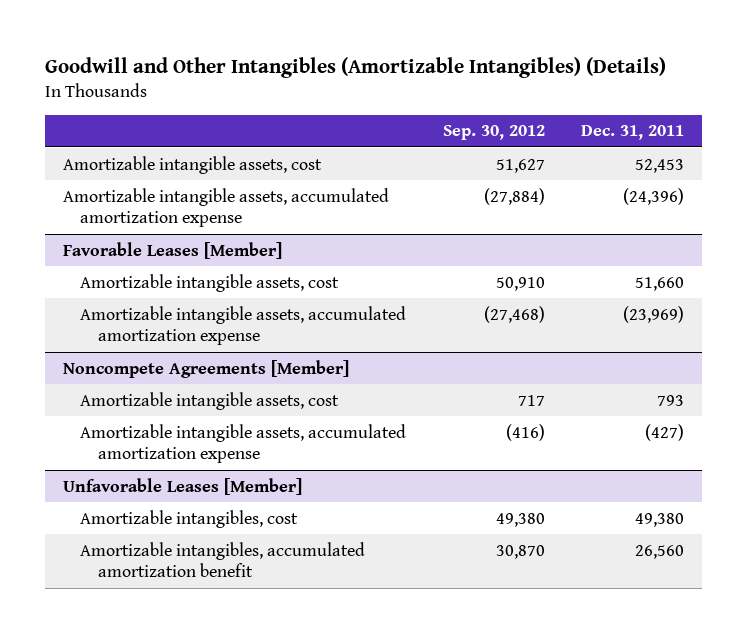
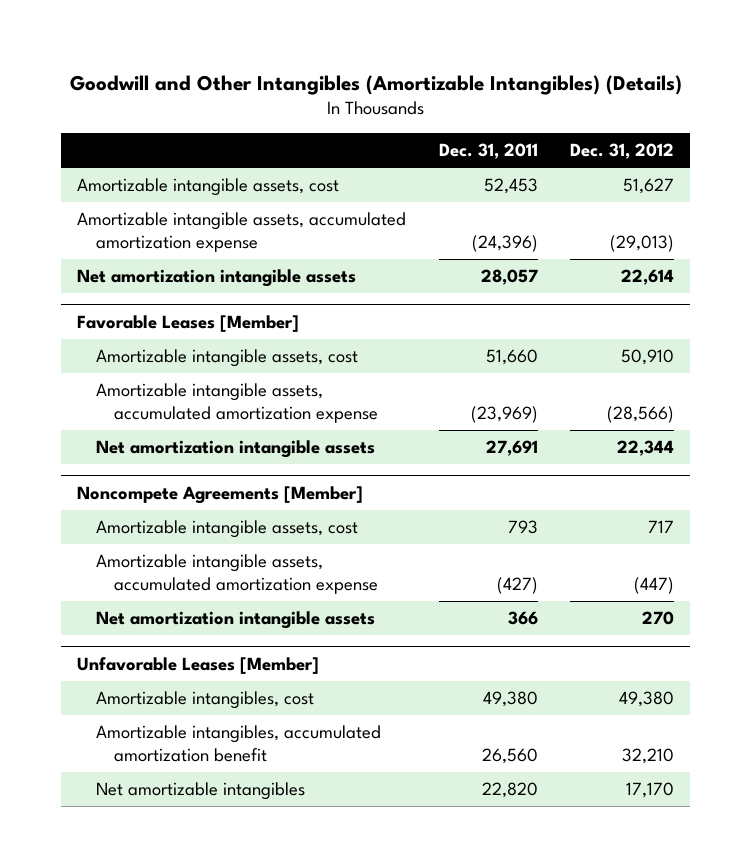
[442,125,545,141] Sep. 30, 2012 -> none
none -> [570,143,675,160] Dec. 31, 2012
none -> [77,269,357,288] Net amortization intangible assets
none -> [95,440,375,459] Net amortization intangible assets
none -> [95,611,375,630] Net amortization intangible assets
none -> [95,782,305,801] Net amortizable intangibles

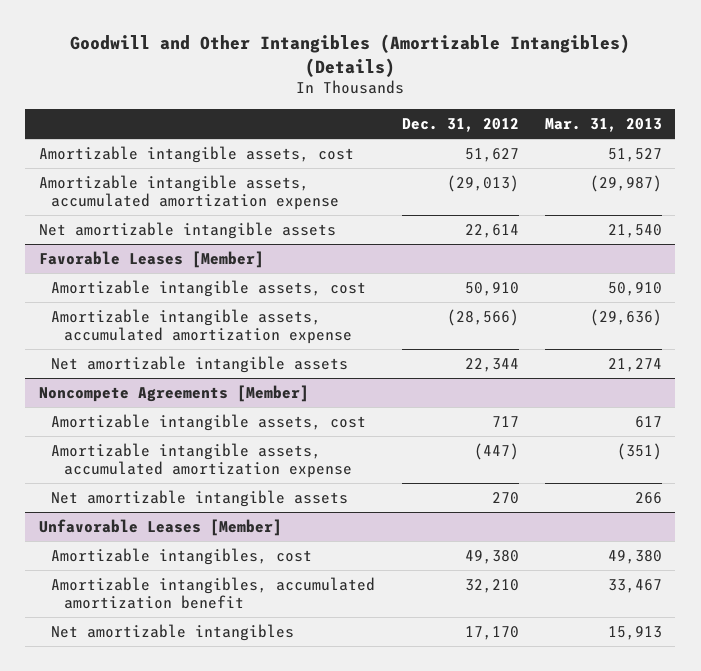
[438,143,538,160] Dec. 31, 2011 -> none
none -> [545,117,663,132] Mar. 31, 2013
[77,269,357,288] Net amortization intangible assets -> [38,222,336,240] Net amortizable intangible assets
[95,440,375,459] Net amortization intangible assets -> [51,356,349,374] Net amortizable intangible assets
[95,611,375,630] Net amortization intangible assets -> [51,490,349,508] Net amortizable intangible assets

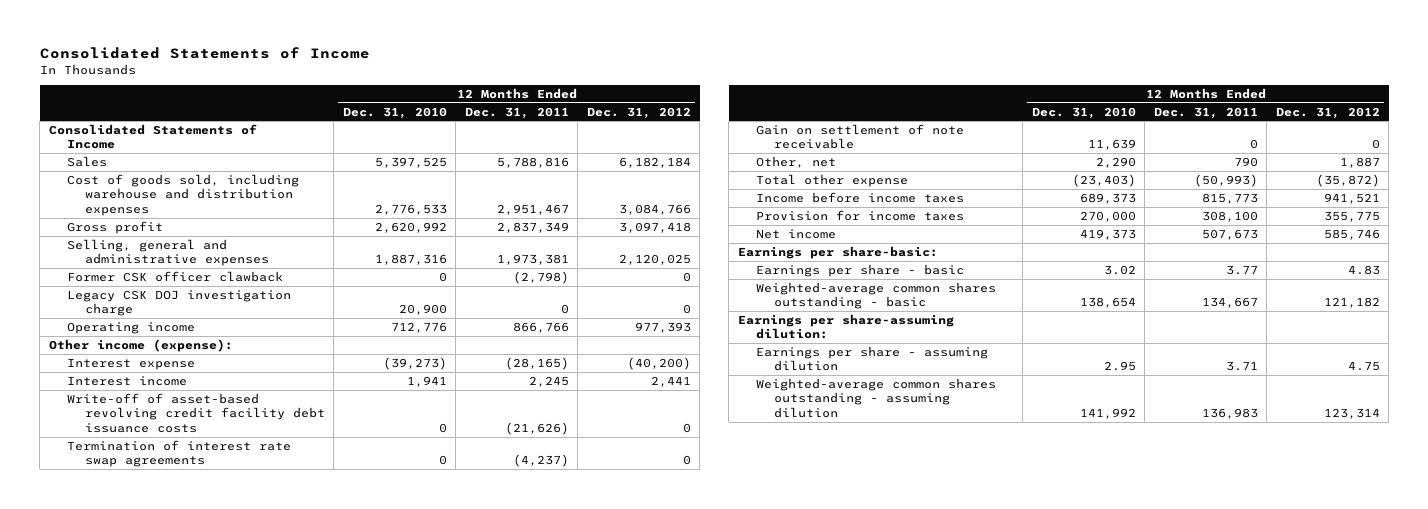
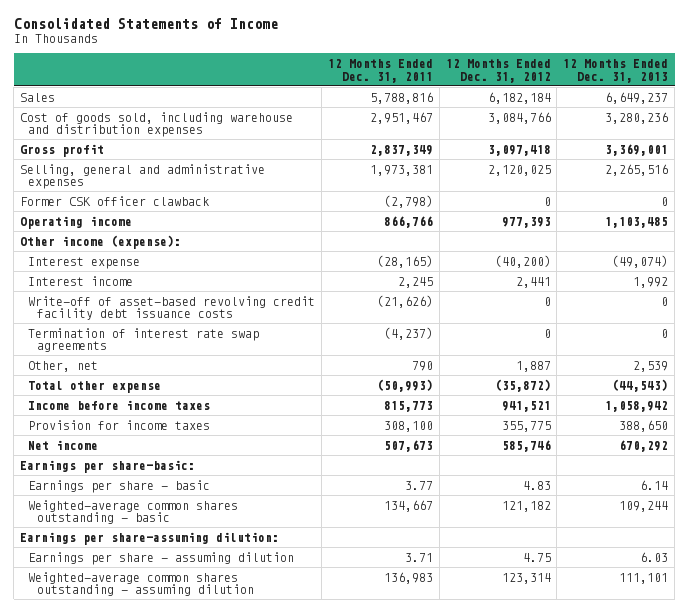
[342,106,447,119] Dec. 31, 2010 -> none
none -> [563,59,669,83] 12 Months Ended Dec. 31, 2013
[48,123,257,150] Consolidated Statements of Income -> none
[66,289,291,317] Legacy CSK DOJ investigation charge -> none
[755,123,964,150] Gain on settlement of note receivable -> none

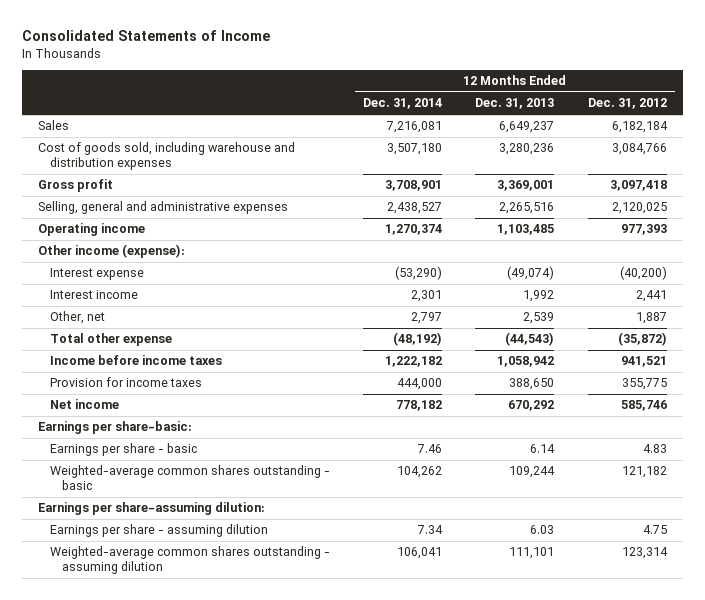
[327,59,433,83] 12 Months Ended Dec. 31, 2011 -> none
none -> [363,98,443,110] Dec. 31, 2014
[19,195,209,206] Former CSK officer clawback -> none
[28,295,316,321] Write-off of asset-based revolving credit facility debt issuance costs -> none
[28,327,260,353] Termination of interest rate swap agreements -> none

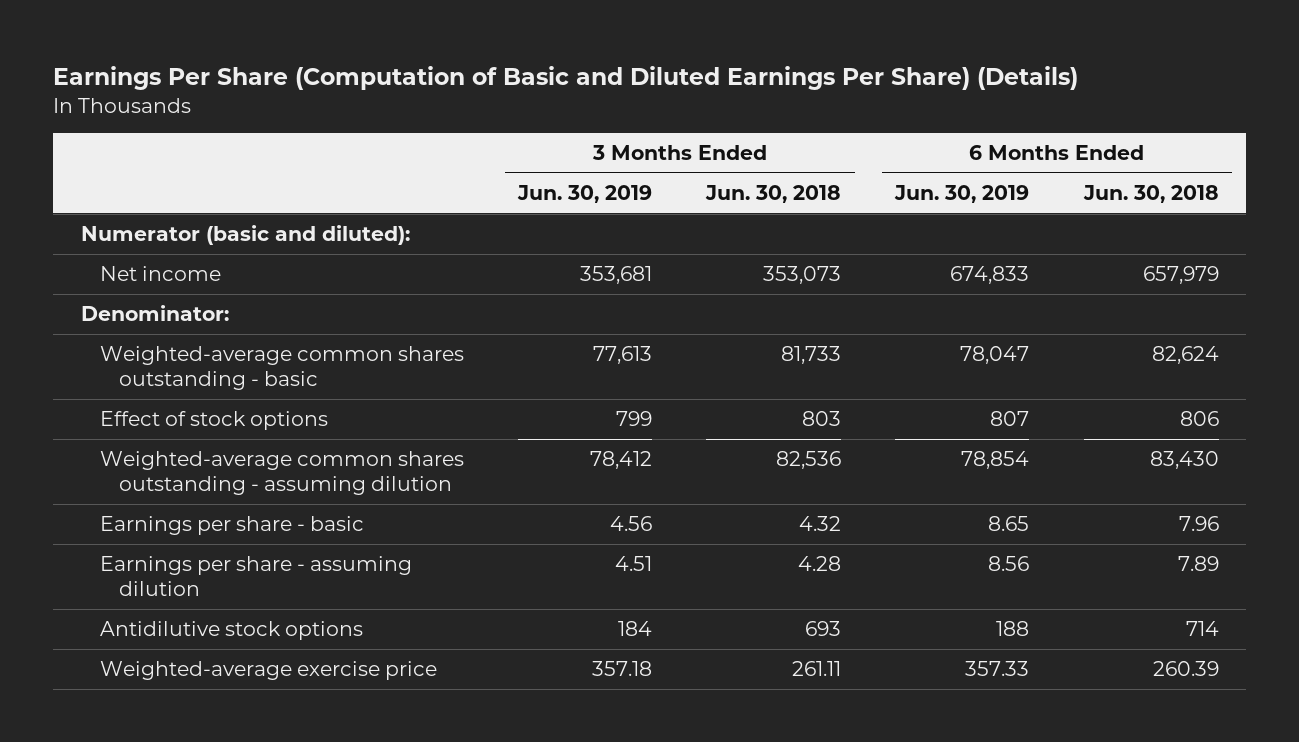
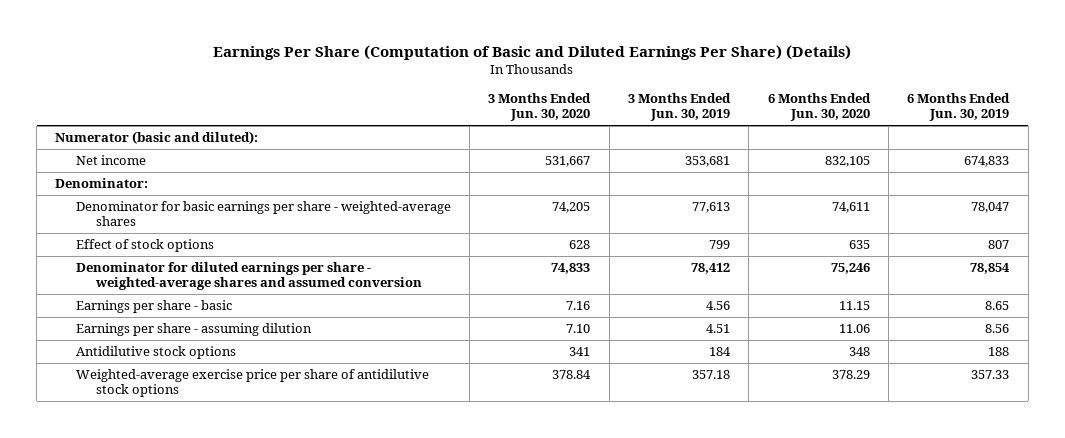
[705,184,842,203] Jun. 30, 2018 -> none
[1082,184,1219,203] Jun. 30, 2018 -> none
none -> [488,93,592,122] 3 Months Ended Jun. 30, 2020
none -> [767,93,871,122] 6 Months Ended Jun. 30, 2020
[99,346,464,390] Weighted-average common shares outstanding - basic -> [75,201,451,227] Denominator for basic earnings per share - weighted-average shares
[99,451,464,495] Weighted-average common shares outstanding - assuming dilution -> [75,262,422,291] Denominator for diluted earnings per share - weighted-average shares and assumed conversion
[99,661,437,681] Weighted-average exercise price -> [75,369,429,398] Weighted-average exercise price per share of antidilutive stock options

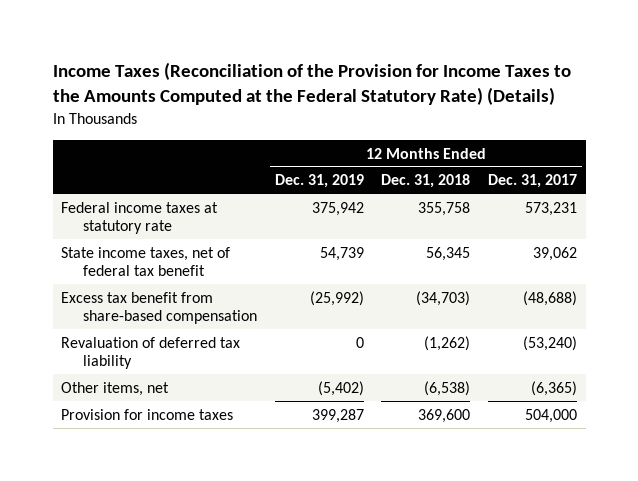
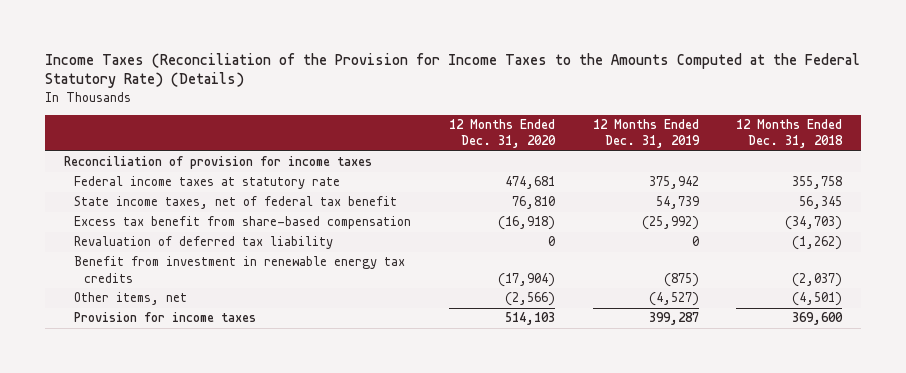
[488,174,578,189] Dec. 31, 2017 -> none
none -> [448,118,556,149] 12 Months Ended Dec. 31, 2020
none -> [63,156,372,170] Reconciliation of provision for income taxes
none -> [74,256,406,283] Benefit from investment in renewable energy tax credits
[317,380,364,396] (5,402) -> [648,292,699,307] (4,527)
[424,380,471,396] (6,538) -> [792,292,843,307] (4,501)

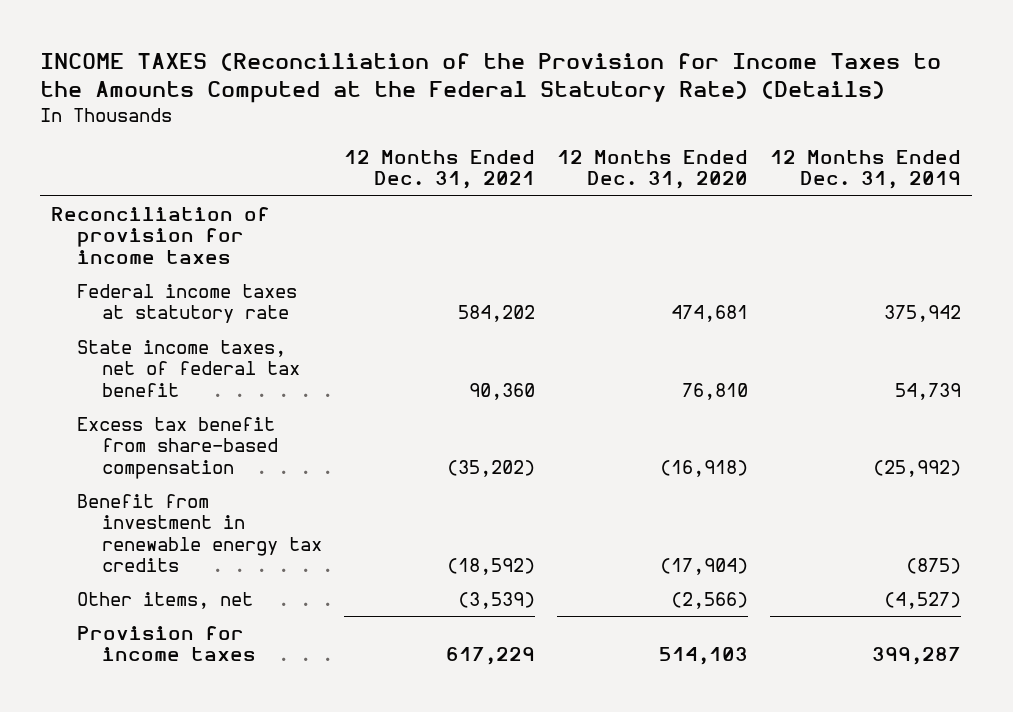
[44,52,860,89] Income Taxes (Reconciliation of the Provision for Income Taxes to the Amounts Computed at the Federal Statutory Rate) (Details) -> [40,52,942,104] INCOME TAXES (Reconciliation of the Provision for Income Taxes to the Amounts Computed at the Federal Statutory Rate) (Details)
[736,118,844,149] 12 Months Ended Dec. 31, 2018 -> none
none -> [344,150,536,190] 12 Months Ended Dec. 31, 2021
[74,236,334,250] Revaluation of deferred tax liability -> none

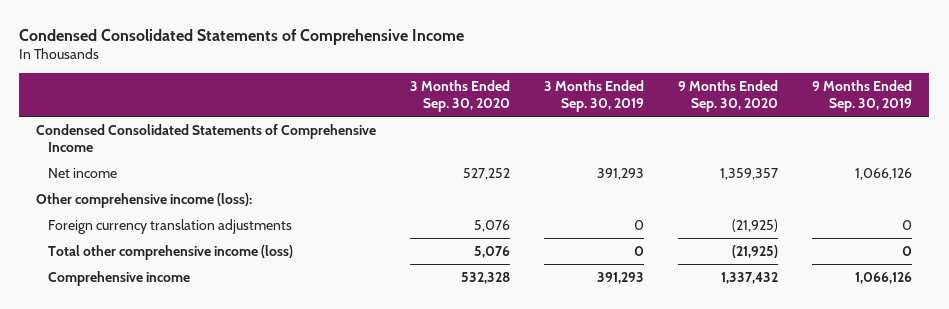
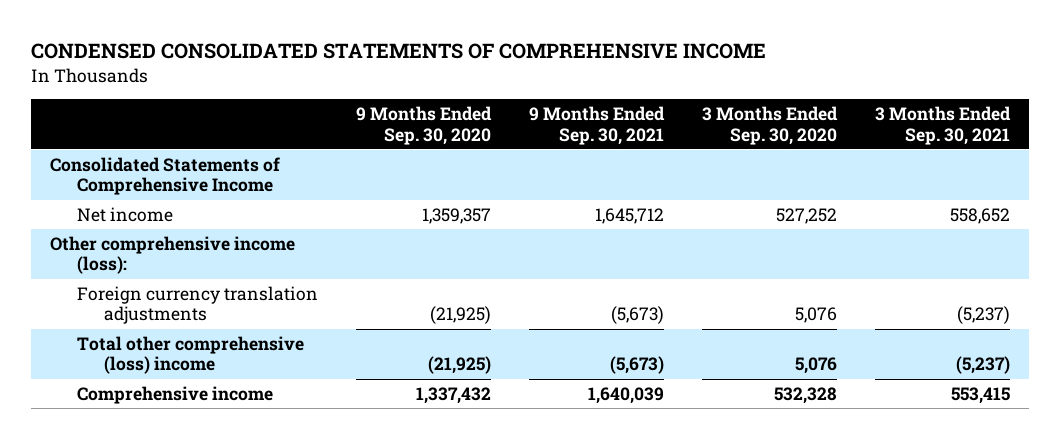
[19,28,465,45] Condensed Consolidated Statements of Comprehensive Income -> [30,43,766,60] CONDENSED CONSOLIDATED STATEMENTS OF COMPREHENSIVE INCOME
[544,80,645,112] 3 Months Ended Sep. 30, 2019 -> none
[812,80,913,112] 9 Months Ended Sep. 30, 2019 -> none
none -> [528,106,665,145] 9 Months Ended Sep. 30, 2021
none -> [875,106,1012,145] 3 Months Ended Sep. 30, 2021
[36,124,377,152] Condensed Consolidated Statements of Comprehensive Income -> [50,156,281,196] Consolidated Statements of Comprehensive Income
[47,245,293,261] Total other comprehensive income (loss) -> [76,335,304,375] Total other comprehensive (loss) income

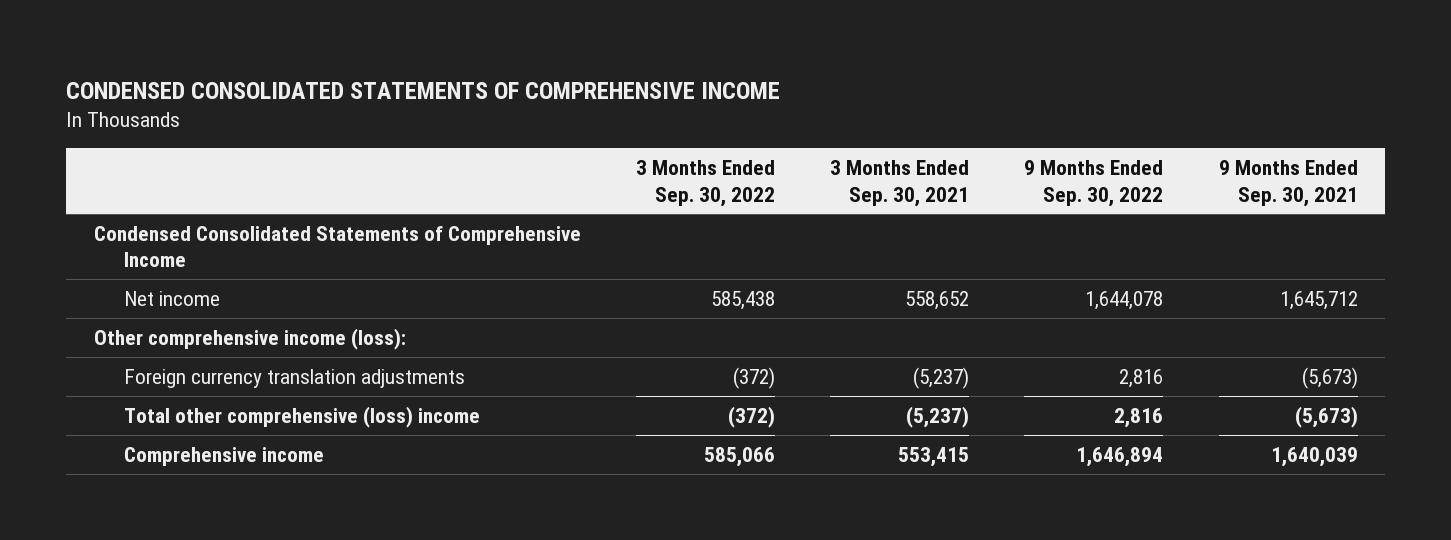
[355,106,492,145] 9 Months Ended Sep. 30, 2020 -> none
[702,106,839,145] 3 Months Ended Sep. 30, 2020 -> none
none -> [636,159,776,207] 3 Months Ended Sep. 30, 2022
none -> [1024,159,1164,207] 9 Months Ended Sep. 30, 2022
[50,156,281,196] Consolidated Statements of Comprehensive Income -> [93,225,581,268] Condensed Consolidated Statements of Comprehensive Income

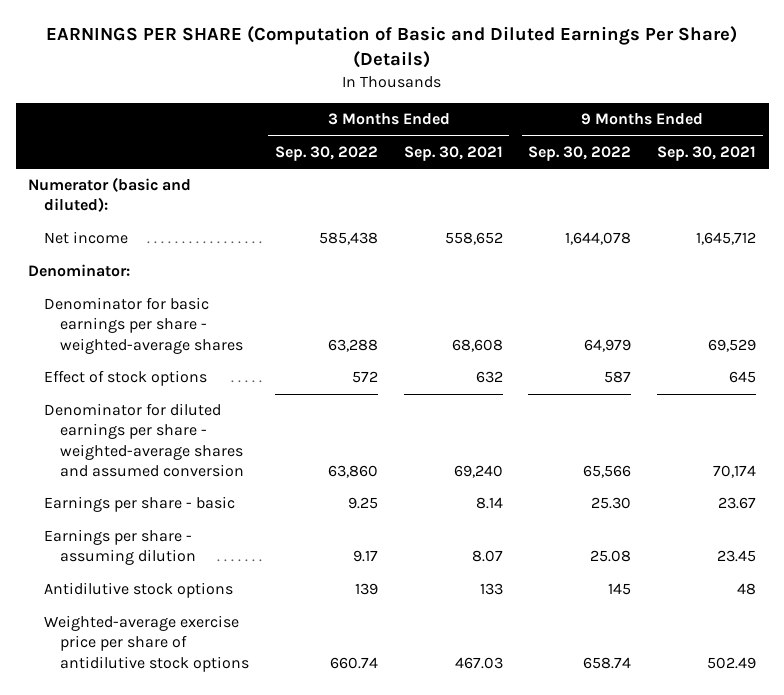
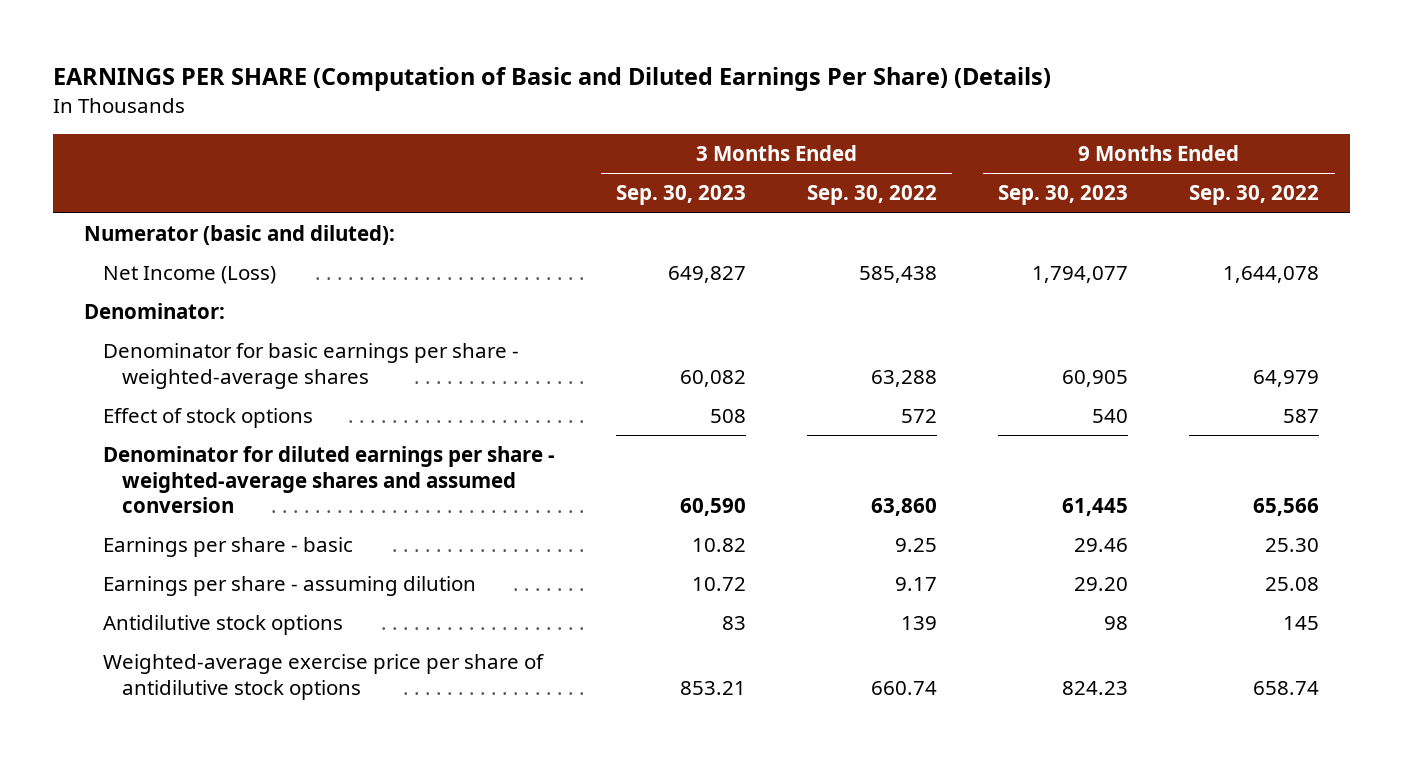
[403,146,503,162] Sep. 30, 2021 -> none
[657,146,757,162] Sep. 30, 2021 -> none
none -> [615,185,746,206] Sep. 30, 2023
none -> [998,185,1129,206] Sep. 30, 2023
[44,231,129,245] Net income -> [102,266,276,285] Net Income (Loss)

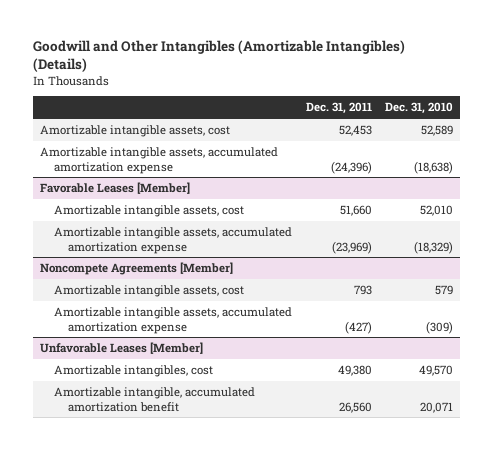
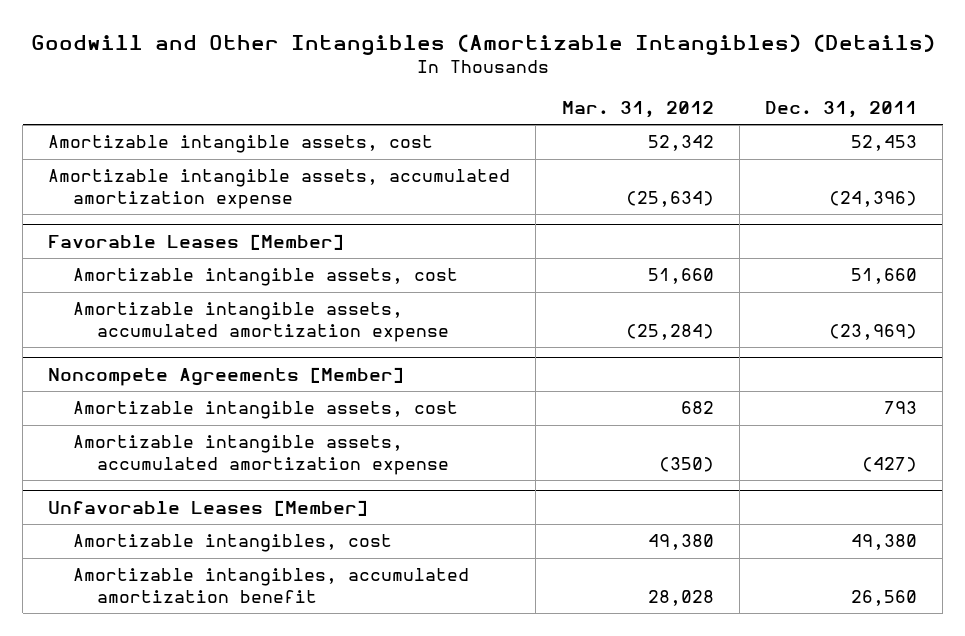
[385,102,454,115] Dec. 31, 2010 -> none
none -> [561,101,714,119] Mar. 31, 2012
[54,387,256,412] Amortizable intangible, accumulated amortization benefit -> [72,568,469,604] Amortizable intangibles, accumulated amortization benefit

